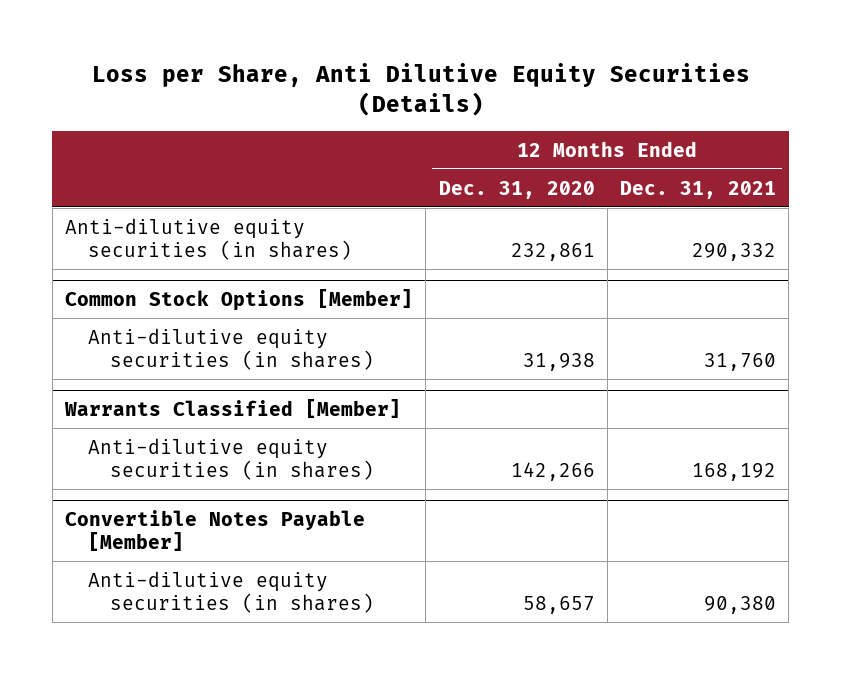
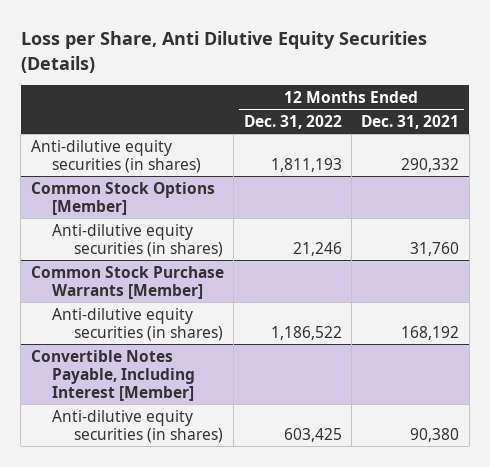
[438,180,595,199] Dec. 31, 2020 -> none
none -> [243,114,342,129] Dec. 31, 2022
[64,399,402,419] Warrants Classified [Member] -> [30,265,224,299] Common Stock Purchase Warrants [Member]
[65,510,366,552] Convertible Notes Payable [Member] -> [30,349,196,401] Convertible Notes Payable, Including Interest [Member]

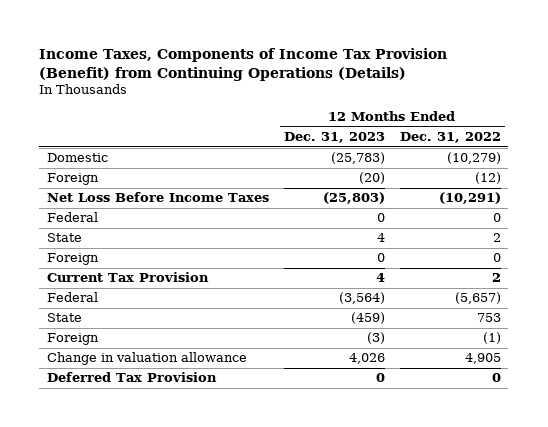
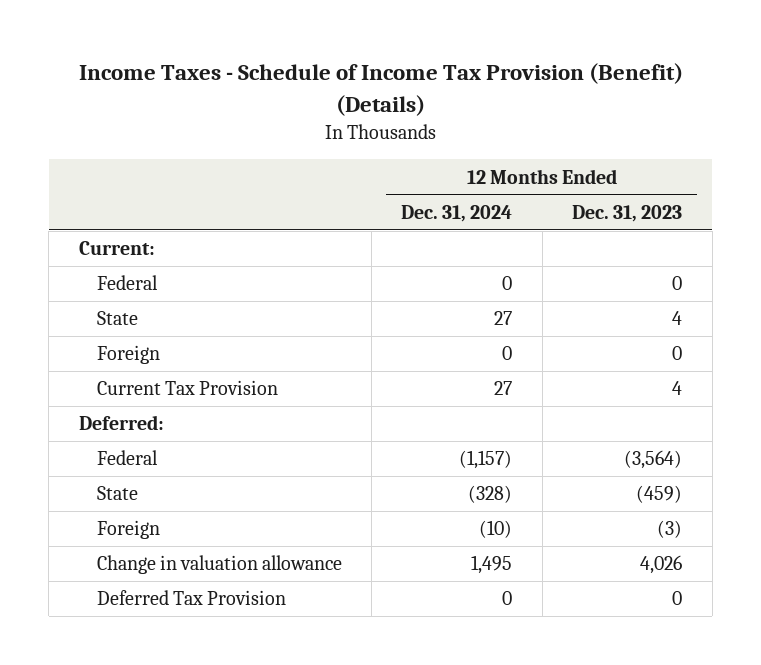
[39,47,448,81] Income Taxes, Components of Income Tax Provision (Benefit) from Continuing Operations (Details) -> [78,63,683,116] Income Taxes - Schedule of Income Tax Provision (Benefit) (Details)
[399,132,501,144] Dec. 31, 2022 -> none
none -> [401,204,513,222] Dec. 31, 2024
[46,153,108,163] Domestic -> none
[46,173,99,186] Foreign -> none
[46,192,269,203] Net Loss Before Income Taxes -> none
none -> [78,241,155,256] Current:
none -> [78,415,164,431] Deferred:

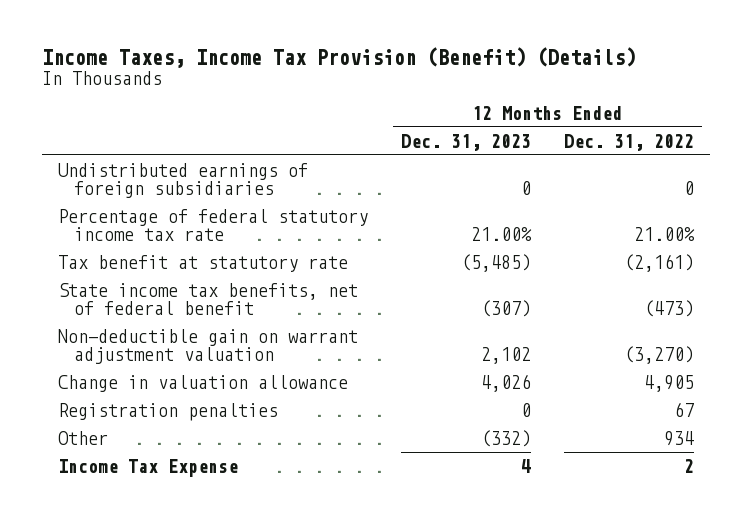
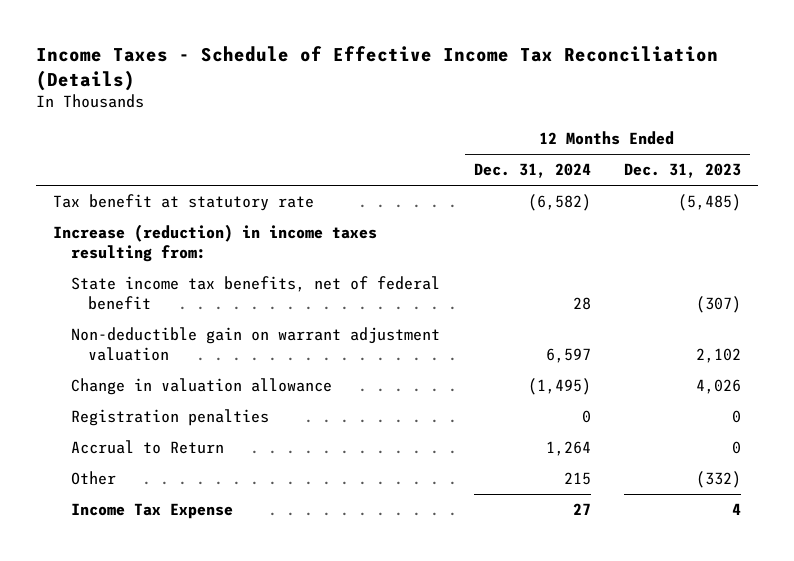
[41,46,636,68] Income Taxes, Income Tax Provision (Benefit) (Details) -> [35,45,718,91] Income Taxes - Schedule of Effective Income Tax Reconciliation (Details)
[563,133,694,151] Dec. 31, 2022 -> none
none -> [473,163,591,179] Dec. 31, 2024
[57,162,308,199] Undistributed earnings of foreign subsidiaries -> none
[57,208,368,242] Percentage of federal statutory income tax rate -> none
none -> [52,224,377,263] Increase (reduction) in income taxes resulting from:
none -> [70,440,224,455] Accrual to Return

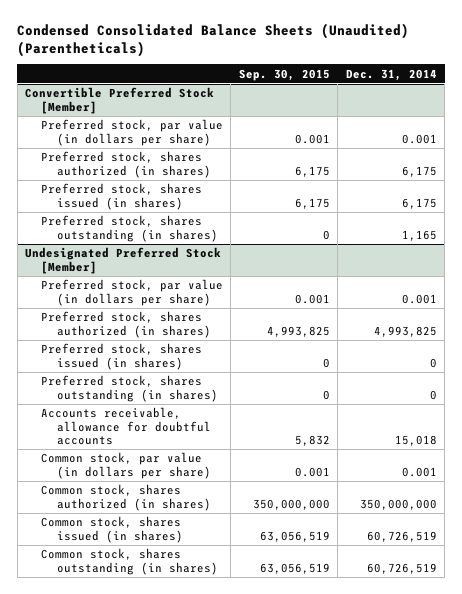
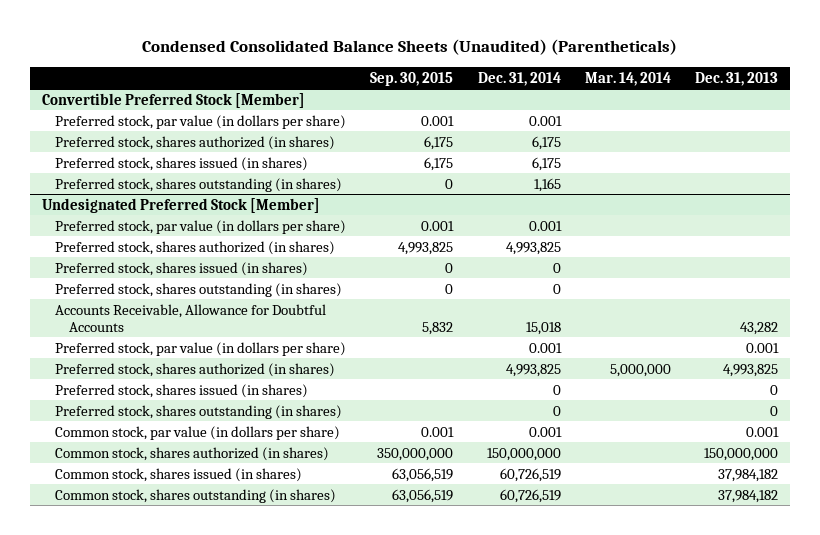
none -> [585,71,672,86] Mar. 14, 2014
none -> [695,71,779,86] Dec. 31, 2013
[41,407,212,445] Accounts receivable, allowance for doubtful accounts -> [55,303,327,332] Accounts Receivable, Allowance for Doubtful Accounts
none -> [55,341,347,356] Preferred stock, par value (in dollars per share)
none -> [55,362,336,377] Preferred stock, shares authorized (in shares)
none -> [55,383,309,398] Preferred stock, shares issued (in shares)
none -> [55,404,343,419] Preferred stock, shares outstanding (in shares)
[359,498,437,510] 350,000,000 -> [486,447,561,461] 150,000,000

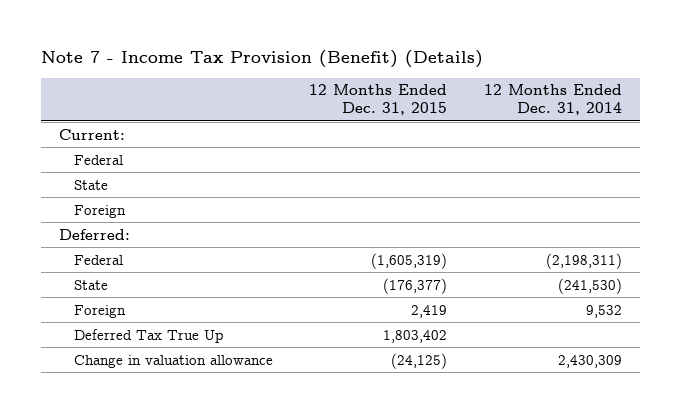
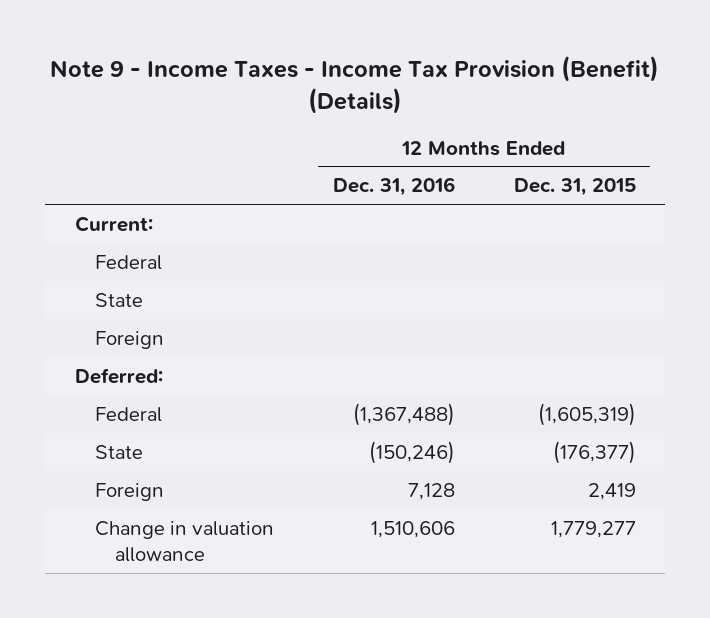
[40,50,483,69] Note 7 - Income Tax Provision (Benefit) (Details) -> [50,55,660,114] Note 9 - Income Taxes - Income Tax Provision (Benefit) (Details)
[483,84,622,116] 12 Months Ended Dec. 31, 2014 -> none
none -> [332,177,455,197] Dec. 31, 2016
[74,328,224,343] Deferred Tax True Up -> none
[391,352,448,369] (24,125) -> [550,520,636,538] 1,779,277

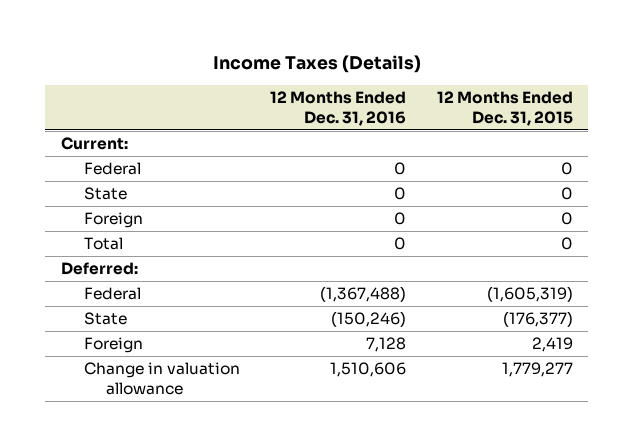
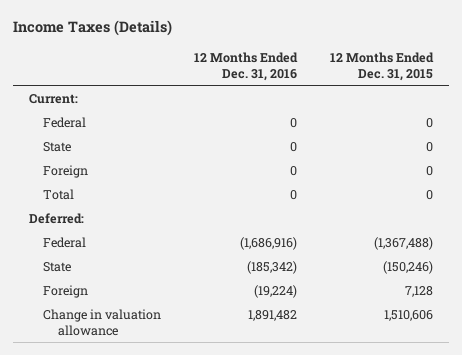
[320,286,407,303] (1,367,488) -> [240,236,298,250] (1,686,916)
[486,286,573,303] (1,605,319) -> [374,236,434,250] (1,367,488)
[331,311,407,328] (150,246) -> [247,260,298,274] (185,342)
[502,311,573,328] (176,377) -> [383,260,434,274] (150,246)
[366,337,407,353] 7,128 -> [254,284,298,298] (19,224)
[531,337,573,353] 2,419 -> [405,285,434,297] 7,128
[330,362,407,378] 1,510,606 -> [248,309,298,321] 1,891,482
[501,362,573,378] 1,779,277 -> [384,309,434,321] 1,510,606

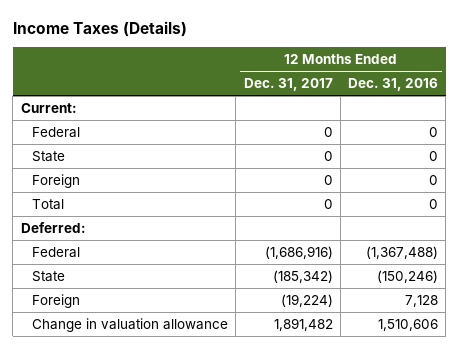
[330,51,435,81] 12 Months Ended Dec. 31, 2015 -> none
none -> [243,78,333,92] Dec. 31, 2017
[240,236,298,250] (1,686,916) -> [366,245,439,259] (1,367,488)
[247,260,298,274] (185,342) -> [377,269,439,283] (150,246)
[254,284,298,298] (19,224) -> [405,294,439,307] 7,128
[248,309,298,321] 1,891,482 -> [378,318,439,331] 1,510,606

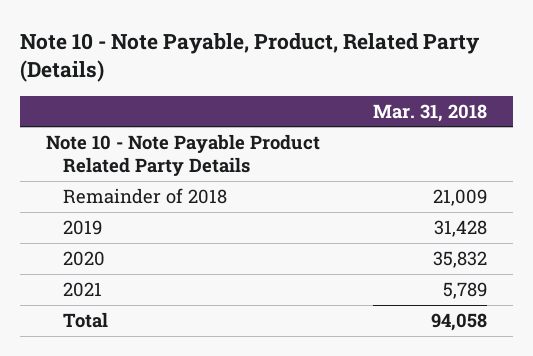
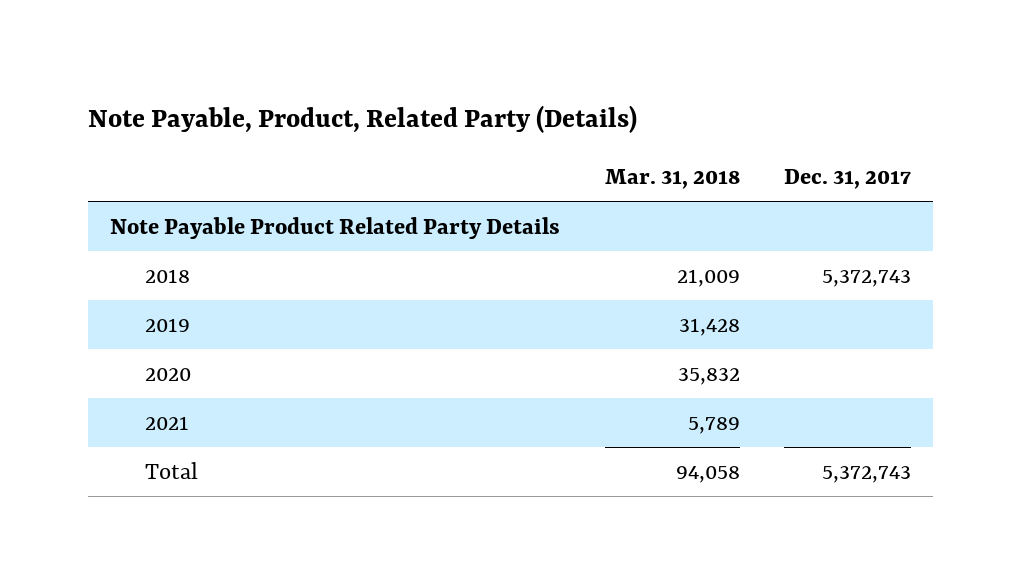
[20,32,481,83] Note 10 - Note Payable, Product, Related Party (Details) -> [87,105,637,134] Note Payable, Product, Related Party (Details)
none -> [784,169,912,190] Dec. 31, 2017
[46,133,321,176] Note 10 - Note Payable Product Related Party Details -> [110,216,561,239] Note Payable Product Related Party Details
[63,187,228,204] Remainder of 2018 -> [144,268,190,283] 2018

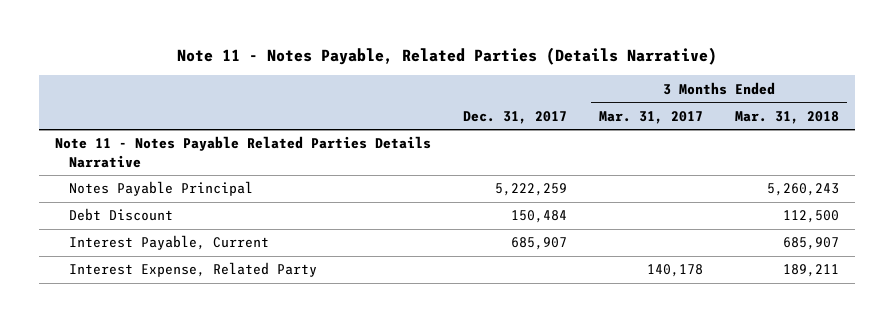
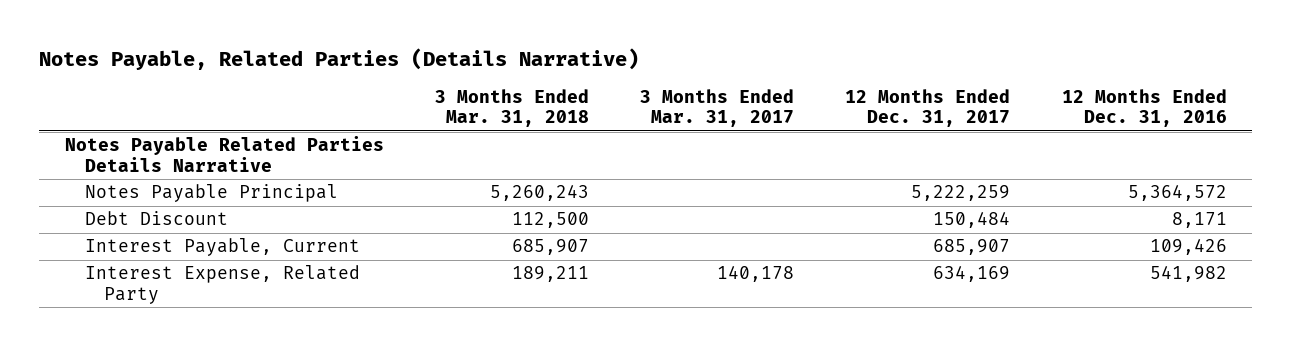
[177,47,718,66] Note 11 - Notes Payable, Related Parties (Details Narrative) -> [39,47,640,70] Notes Payable, Related Parties (Details Narrative)
[463,110,568,124] Dec. 31, 2017 -> none
none -> [845,88,1011,128] 12 Months Ended Dec. 31, 2017
none -> [1061,88,1227,128] 12 Months Ended Dec. 31, 2016
[55,136,432,168] Note 11 - Notes Payable Related Parties Details Narrative -> [64,136,384,173] Notes Payable Related Parties Details Narrative

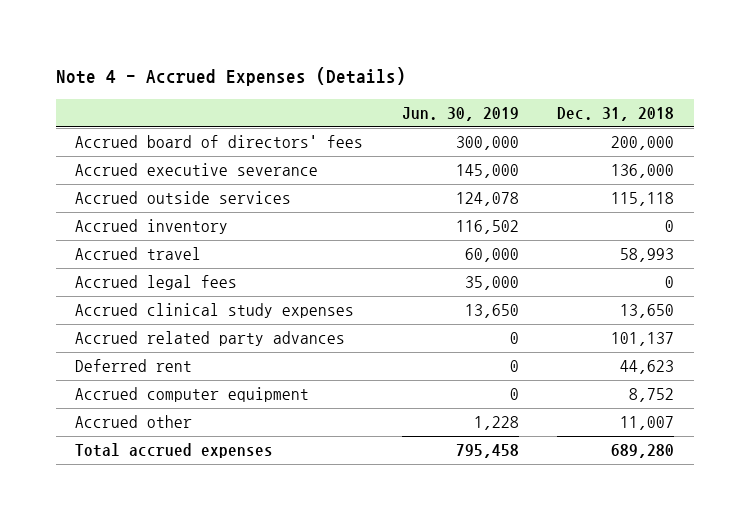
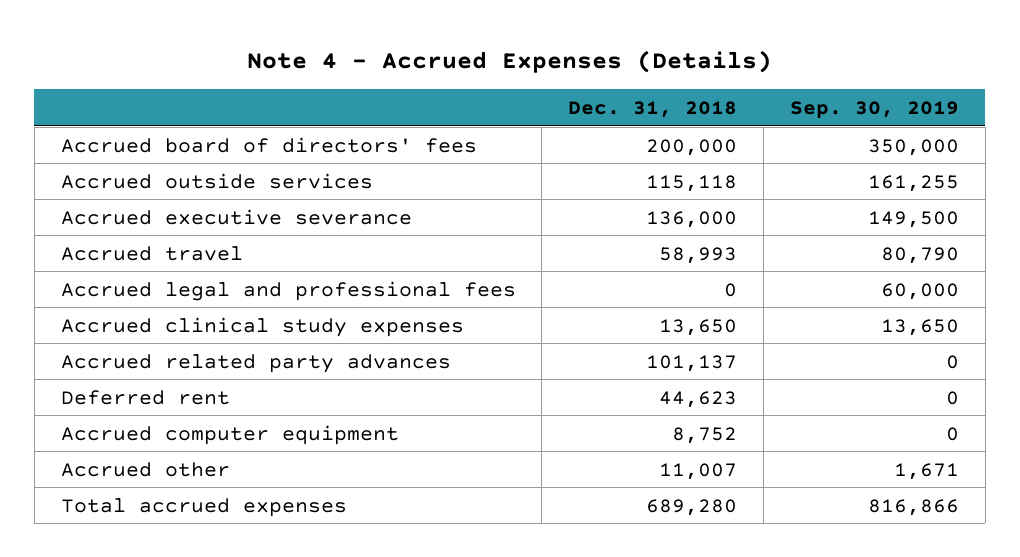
[401,106,519,121] Jun. 30, 2019 -> none
none -> [790,100,960,119] Sep. 30, 2019
[75,219,229,235] Accrued inventory -> none
[75,163,319,177] Accrued executive severance -> [60,208,412,225] Accrued executive severance
[75,275,238,291] Accrued legal fees -> [60,280,516,301] Accrued legal and professional fees

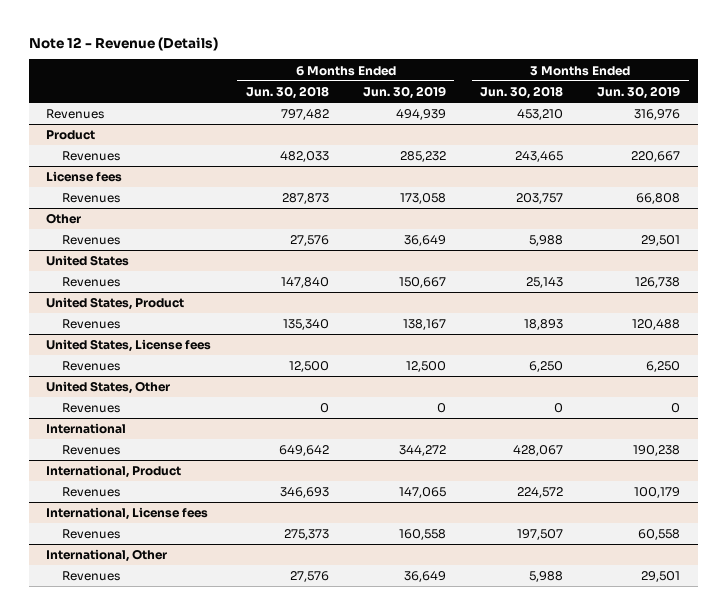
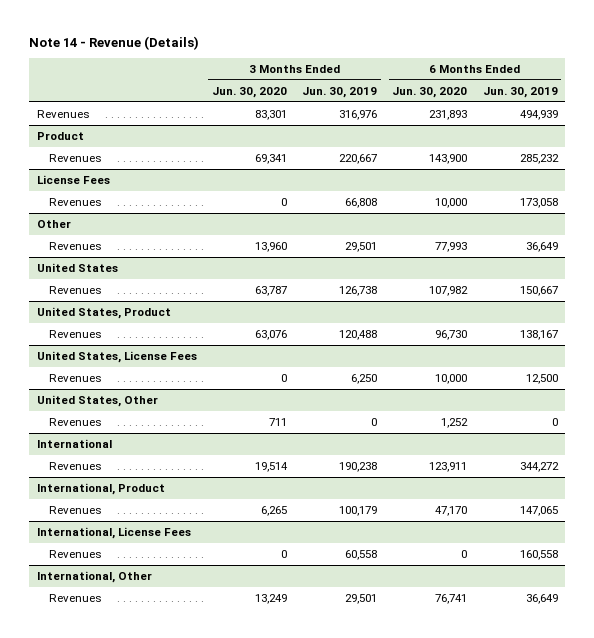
[29,36,219,51] Note 12 - Revenue (Details) -> [29,35,200,50] Note 14 - Revenue (Details)
[245,85,329,99] Jun. 30, 2018 -> none
[480,85,564,99] Jun. 30, 2018 -> none
none -> [212,86,288,98] Jun. 30, 2020
none -> [392,86,468,98] Jun. 30, 2020
[46,171,123,183] License fees -> [36,174,110,184] License Fees
[46,339,212,353] United States, License fees -> [36,350,197,363] United States, License Fees
[46,507,209,521] International, License fees -> [36,526,191,539] International, License Fees

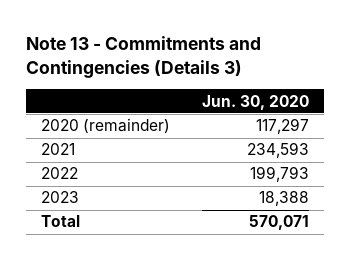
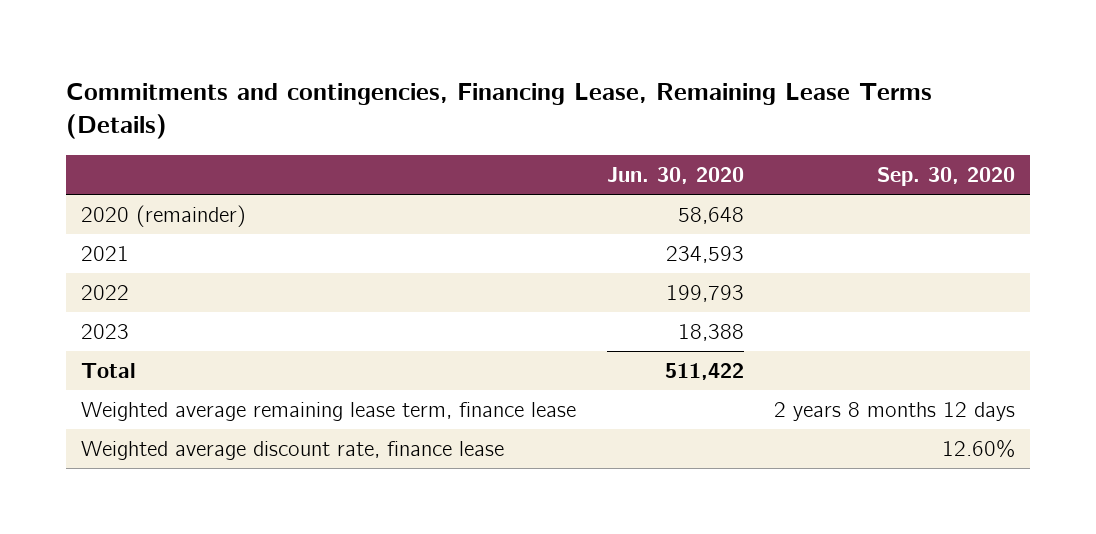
[25,35,261,78] Note 13 - Commitments and Contingencies (Details 3) -> [66,82,933,140] Commitments and contingencies, Financing Lease, Remaining Lease Terms (Details)
none -> [876,166,1015,186] Sep. 30, 2020
[255,118,309,135] 117,297 -> [677,207,744,225] 58,648
[248,215,309,231] 570,071 -> [664,363,744,381] 511,422
none -> [81,402,577,422] Weighted average remaining lease term, finance lease
none -> [81,441,505,461] Weighted average discount rate, finance lease

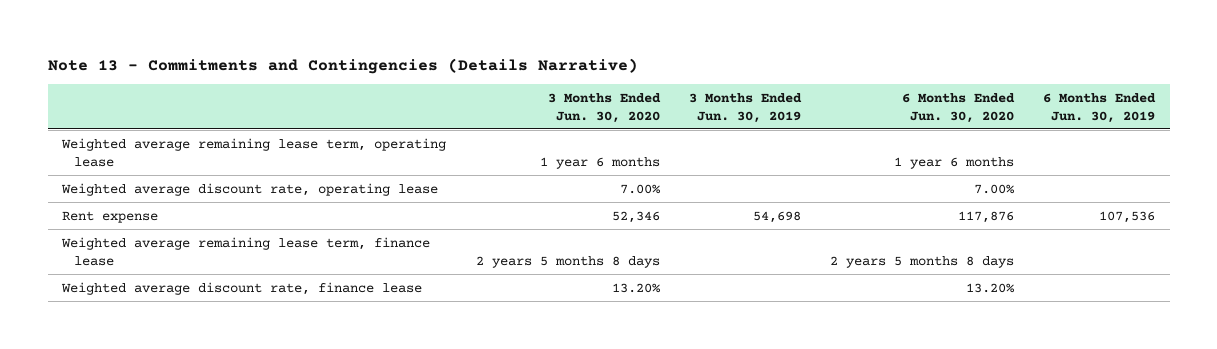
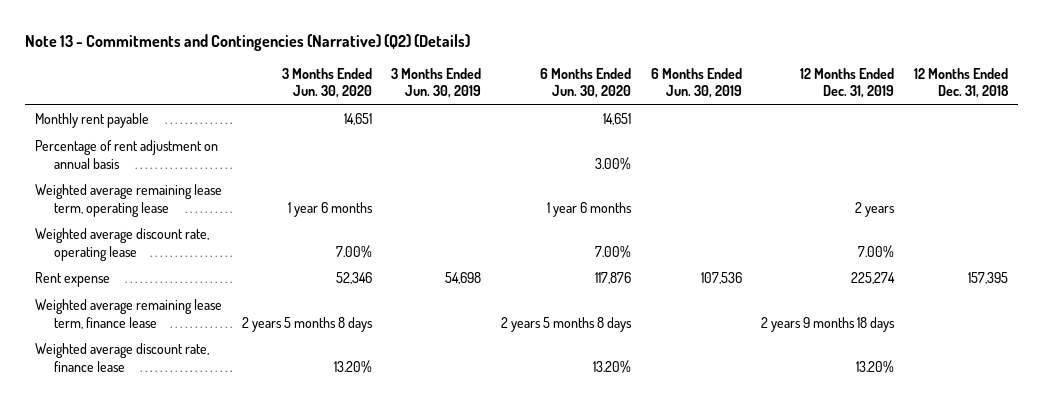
[47,57,638,74] Note 13 - Commitments and Contingencies (Details Narrative) -> [25,33,471,51] Note 13 - Commitments and Contingencies (Narrative) (Q2) (Details)
none -> [800,67,895,99] 12 Months Ended Dec. 31, 2019
none -> [913,67,1009,99] 12 Months Ended Dec. 31, 2018
none -> [35,113,150,129] Monthly rent payable
none -> [35,140,219,169] Percentage of rent adjustment on annual basis

